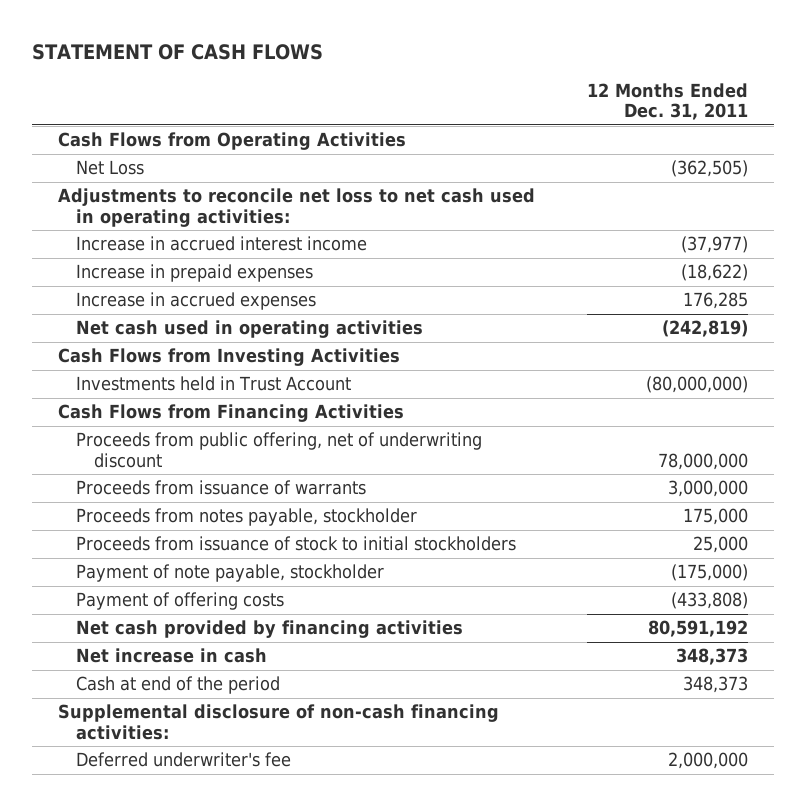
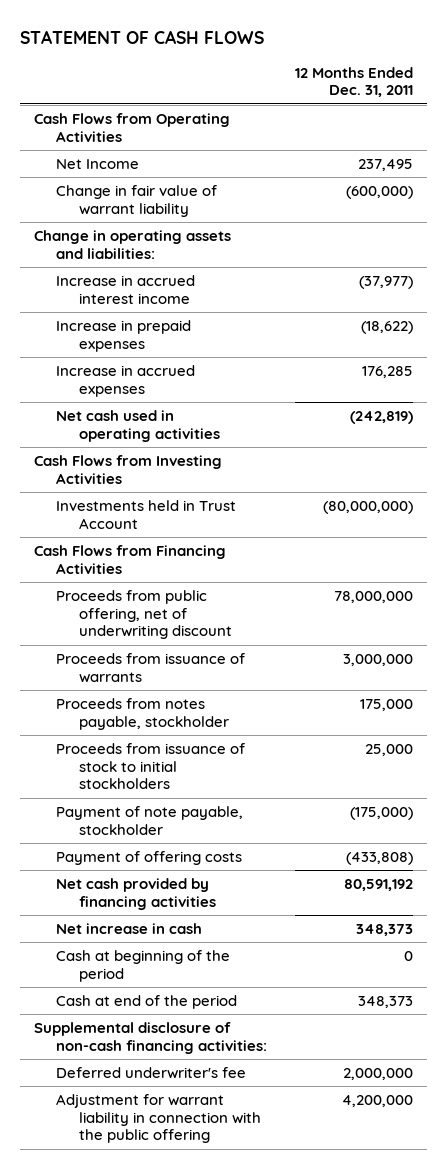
[57,188,535,227] Adjustments to reconcile net loss to net cash used in operating activities: -> none
[75,160,144,176] Net Loss -> [56,158,140,169] Net Income
[670,160,748,178] (362,505) -> [358,158,414,171] 237,495
none -> [56,184,218,217] Change in fair value of warrant liability
none -> [34,229,232,259] Change in operating assets and liabilities:
none -> [56,949,231,982] Cash at beginning of the period
none -> [56,1093,261,1144] Adjustment for warrant liability in connection with the public offering

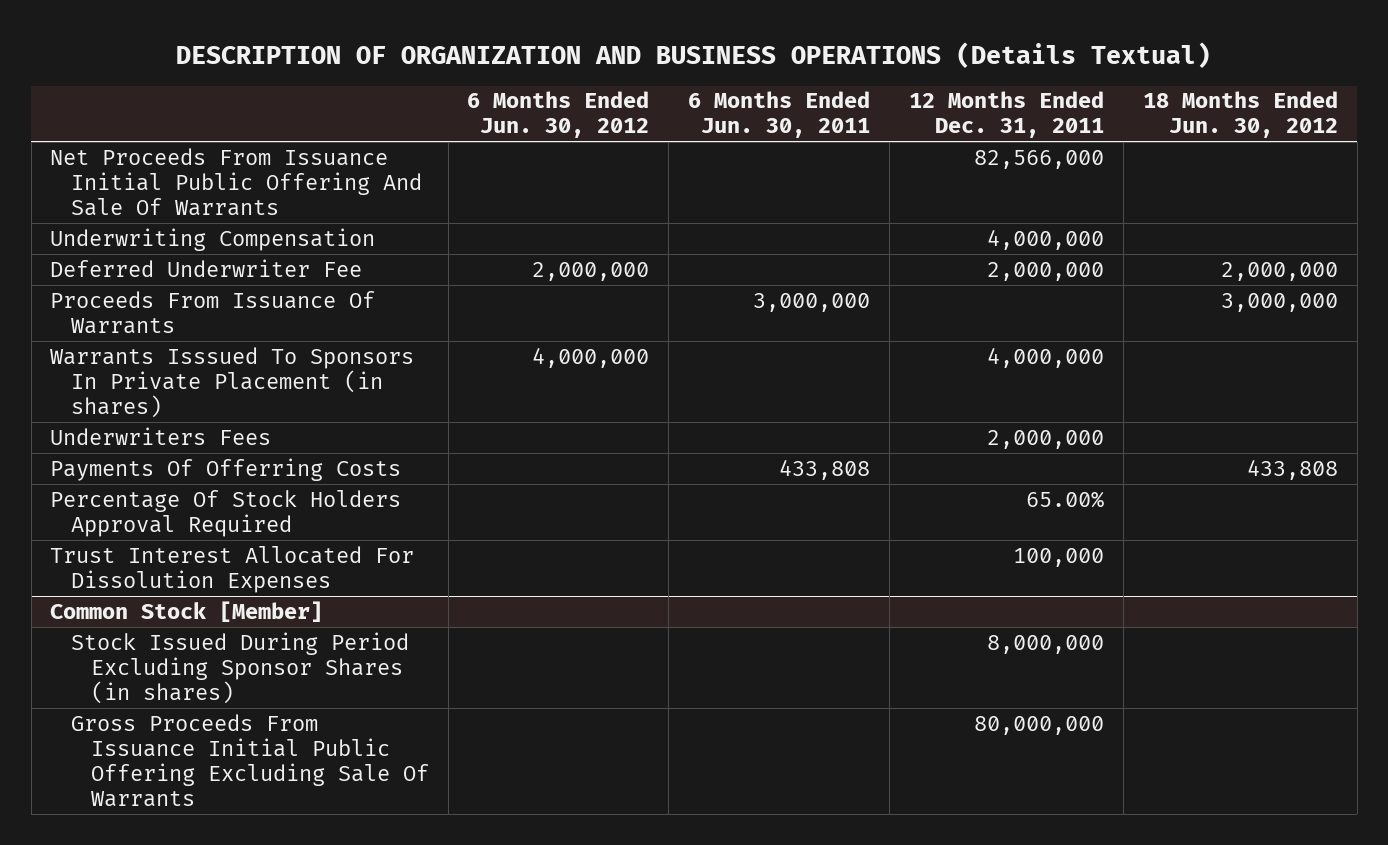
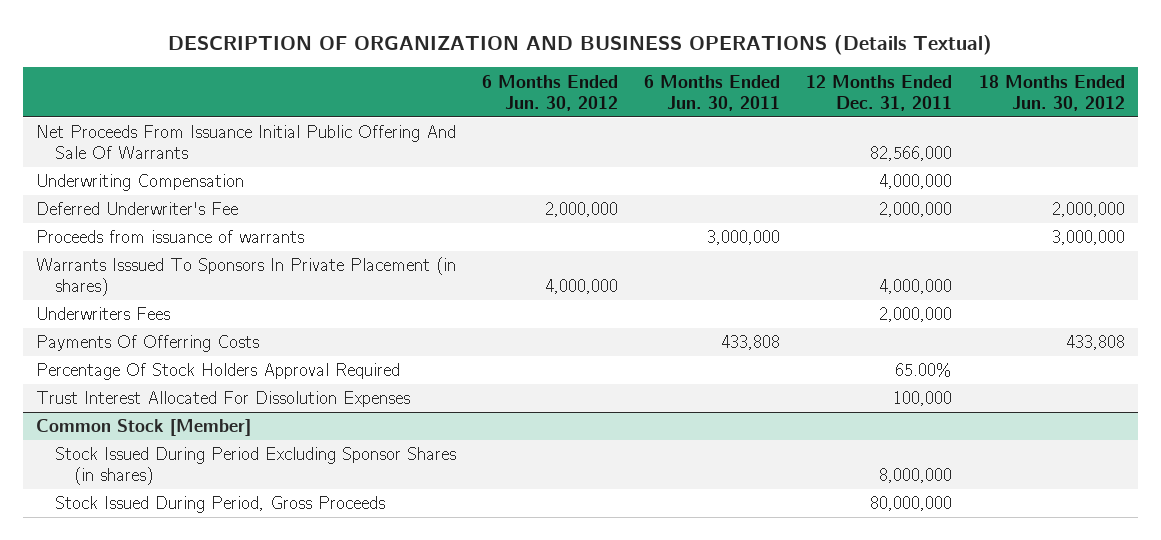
[50,258,363,277] Deferred Underwriter Fee -> [36,202,239,216] Deferred Underwriter's Fee
[50,290,376,334] Proceeds From Issuance Of Warrants -> [36,230,305,244] Proceeds from issuance of warrants
[70,713,429,807] Gross Proceeds From Issuance Initial Public Offering Excluding Sale Of Warrants -> [55,496,386,514] Stock Issued During Period, Gross Proceeds

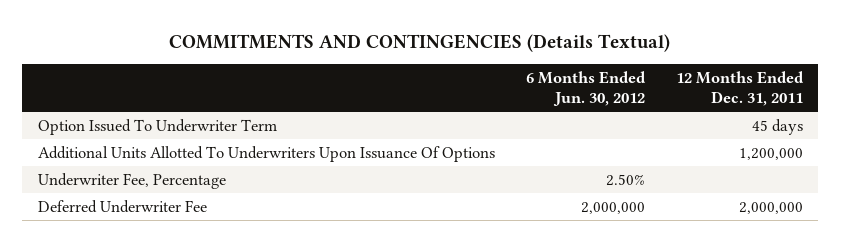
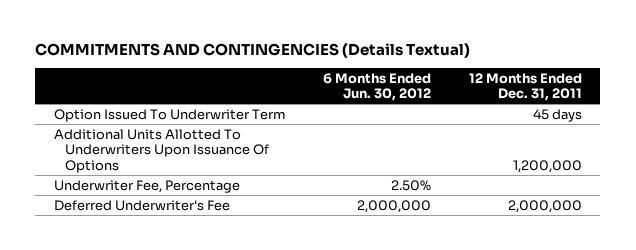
[37,199,207,213] Deferred Underwriter Fee -> [53,199,230,211] Deferred Underwriter's Fee

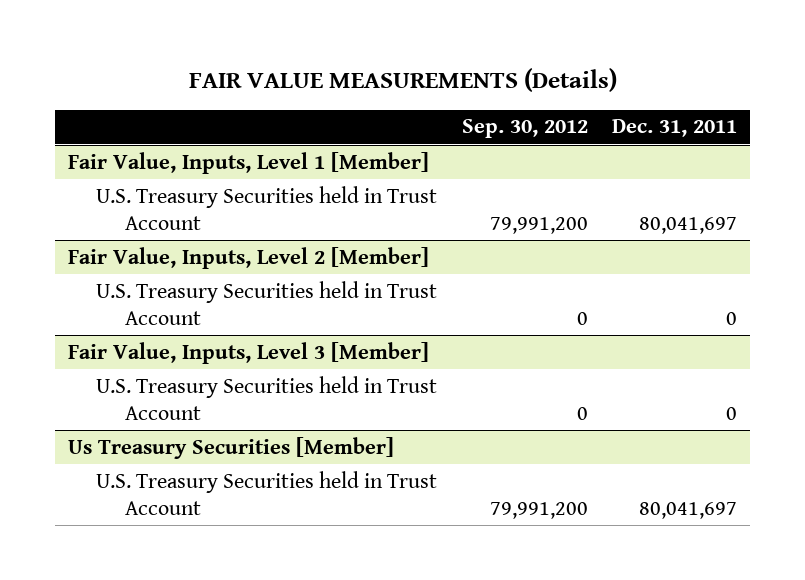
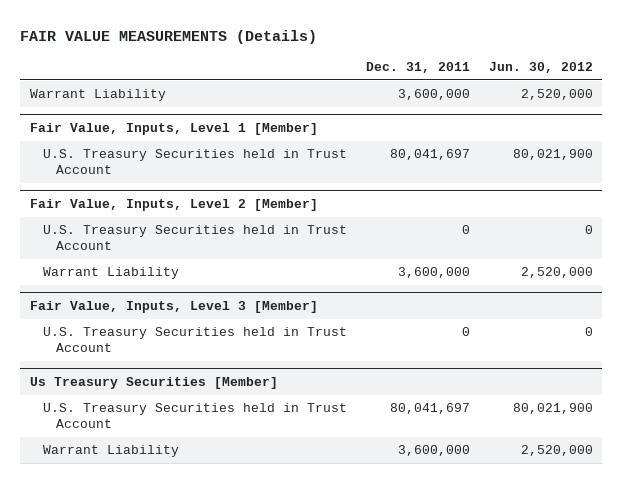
[461,119,588,139] Sep. 30, 2012 -> none
none -> [488,62,593,74] Jun. 30, 2012
none -> [29,89,166,102] Warrant Liability
none -> [42,267,179,280] Warrant Liability
none -> [42,445,179,458] Warrant Liability

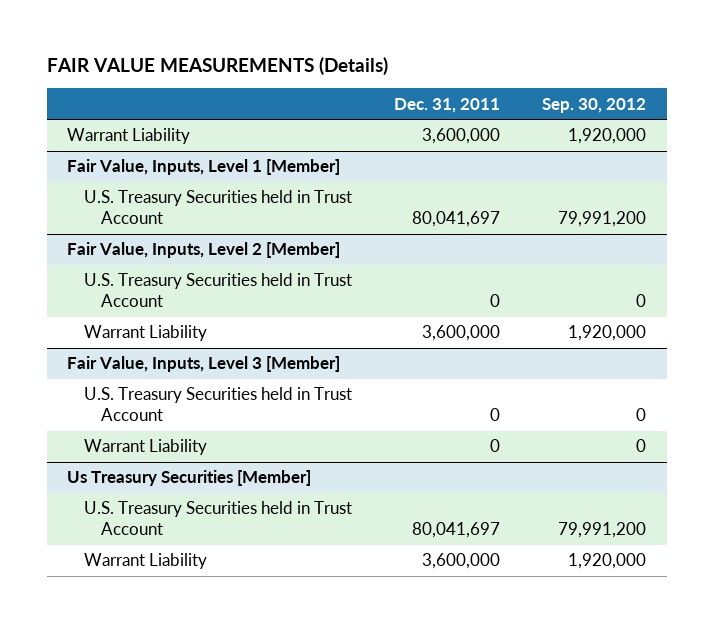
[488,62,593,74] Jun. 30, 2012 -> none
none -> [541,97,646,113] Sep. 30, 2012
none -> [83,439,207,456] Warrant Liability

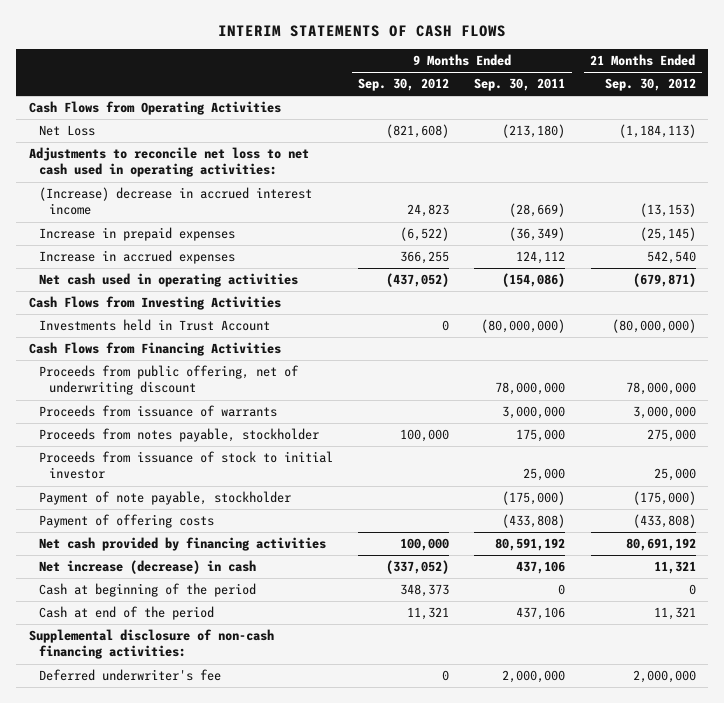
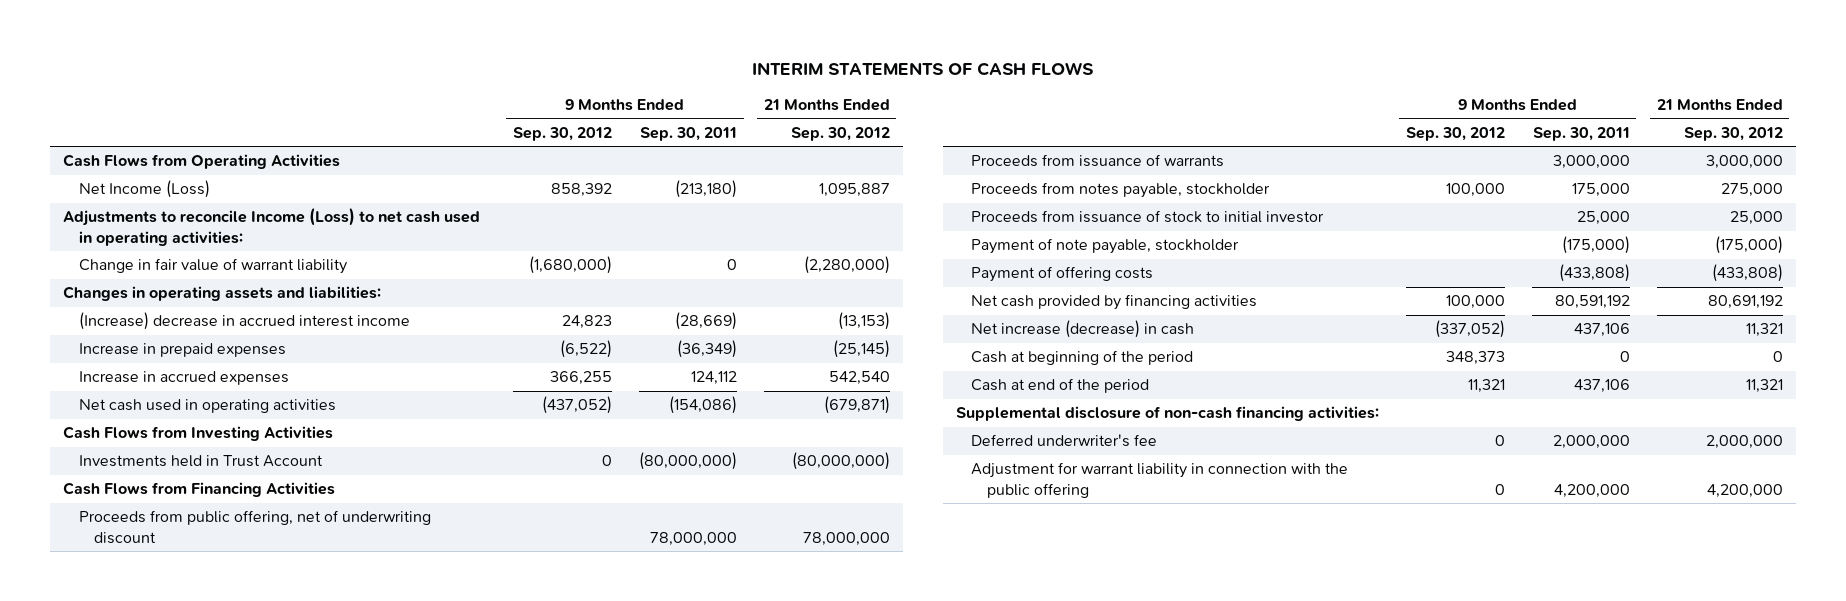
[38,125,95,137] Net Loss -> [78,180,210,199] Net Income (Loss)
[386,124,450,139] (821,608) -> [551,183,613,198] 858,392
[618,124,696,139] (1,184,113) -> [818,183,890,198] 1,095,887
[28,147,309,178] Adjustments to reconcile net loss to net cash used in operating activities: -> [63,208,481,246] Adjustments to reconcile Income (Loss) to net cash used in operating activities:
none -> [78,258,347,275] Change in fair value of warrant liability
none -> [63,286,382,302] Changes in operating assets and liabilities:
none -> [971,462,1349,498] Adjustment for warrant liability in connection with the public offering

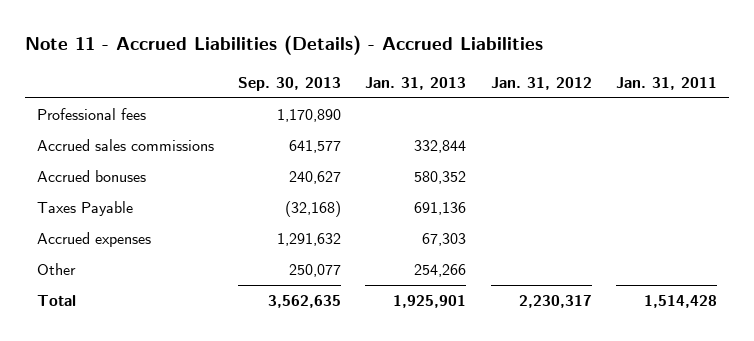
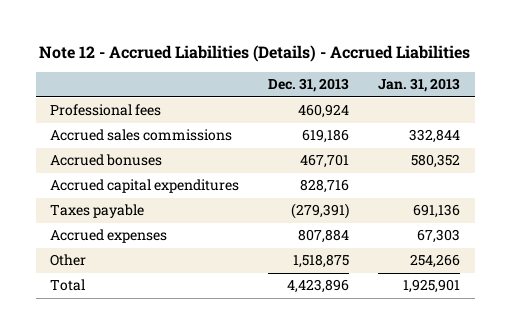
[25,35,544,56] Note 11 - Accrued Liabilities (Details) - Accrued Liabilities -> [39,44,471,62] Note 12 - Accrued Liabilities (Details) - Accrued Liabilities
[238,76,342,91] Sep. 30, 2013 -> none
[490,76,592,90] Jan. 31, 2012 -> none
[615,76,717,90] Jan. 31, 2011 -> none
none -> [268,78,350,93] Dec. 31, 2013
none -> [50,179,240,194] Accrued capital expenditures
[37,201,134,217] Taxes Payable -> [50,204,145,219] Taxes payable

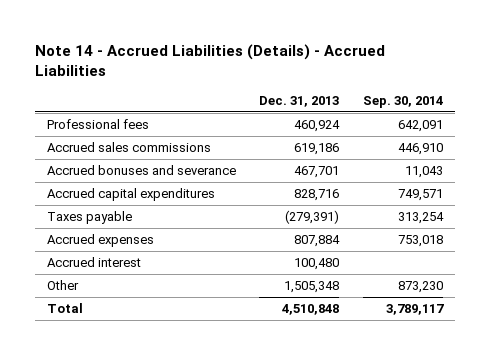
[39,44,471,62] Note 12 - Accrued Liabilities (Details) - Accrued Liabilities -> [35,43,386,77] Note 14 - Accrued Liabilities (Details) - Accrued Liabilities
[378,78,461,93] Jan. 31, 2013 -> none
none -> [362,96,443,109] Sep. 30, 2014
[50,154,163,167] Accrued bonuses -> [46,165,236,176] Accrued bonuses and severance
none -> [46,257,141,268] Accrued interest
[293,254,350,269] 1,518,875 -> [284,281,340,294] 1,505,348
[287,279,350,294] 4,423,896 -> [282,304,340,316] 4,510,848

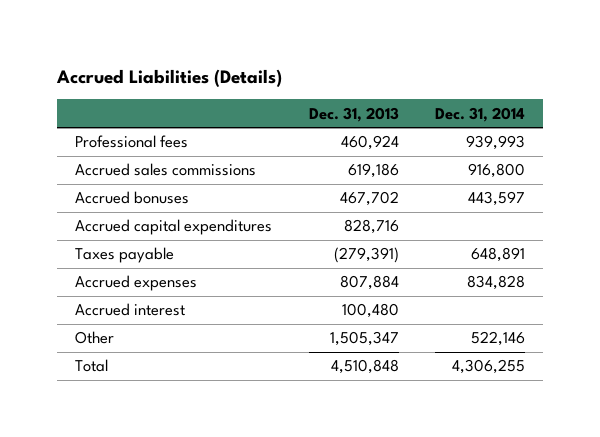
[35,43,386,77] Note 14 - Accrued Liabilities (Details) - Accrued Liabilities -> [56,68,283,87] Accrued Liabilities (Details)
[362,96,443,109] Sep. 30, 2014 -> none
none -> [435,106,526,122] Dec. 31, 2014
[46,165,236,176] Accrued bonuses and severance -> [75,191,190,205] Accrued bonuses
[294,166,340,179] 467,701 -> [339,191,399,207] 467,702
[284,281,340,294] 1,505,348 -> [329,331,399,347] 1,505,347

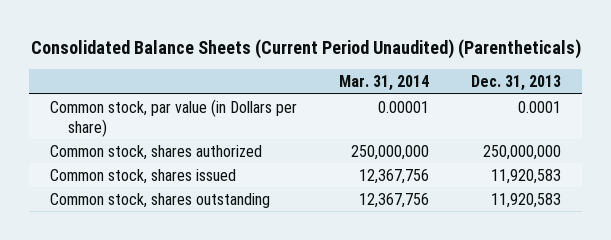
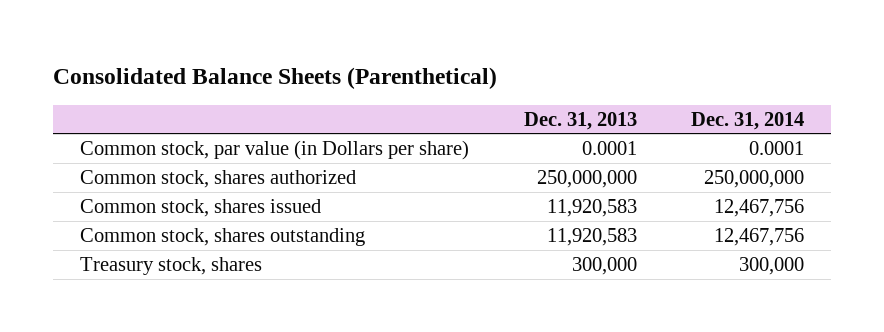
[30,38,581,59] Consolidated Balance Sheets (Current Period Unaudited) (Parentheticals) -> [52,67,497,90] Consolidated Balance Sheets (Parenthetical)
[339,75,430,92] Mar. 31, 2014 -> none
none -> [691,111,805,130] Dec. 31, 2014
none -> [80,256,263,275] Treasury stock, shares

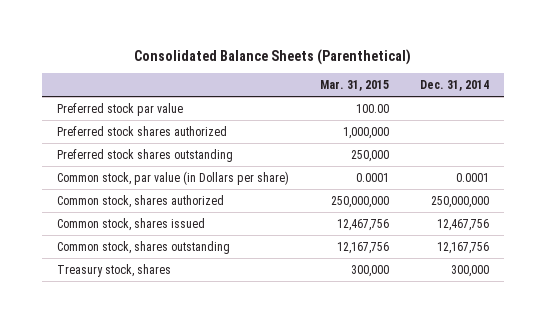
[523,111,637,130] Dec. 31, 2013 -> none
none -> [320,79,390,91] Mar. 31, 2015
none -> [57,102,184,116] Preferred stock par value
none -> [57,125,228,136] Preferred stock shares authorized
none -> [57,148,234,162] Preferred stock shares outstanding
[714,227,805,246] 12,467,756 -> [436,241,489,254] 12,167,756

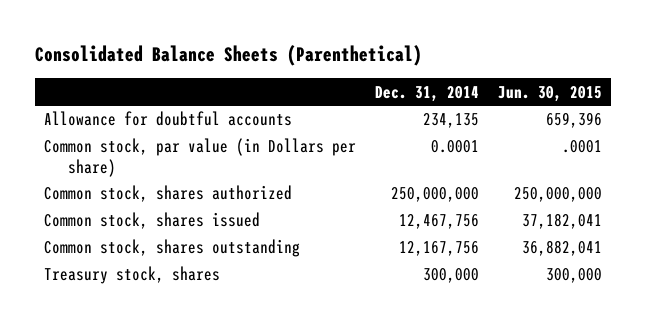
[320,79,390,91] Mar. 31, 2015 -> none
none -> [497,85,602,102] Jun. 30, 2015
[57,102,184,116] Preferred stock par value -> none
[57,125,228,136] Preferred stock shares authorized -> none
[57,148,234,162] Preferred stock shares outstanding -> none
none -> [44,111,293,127] Allowance for doubtful accounts

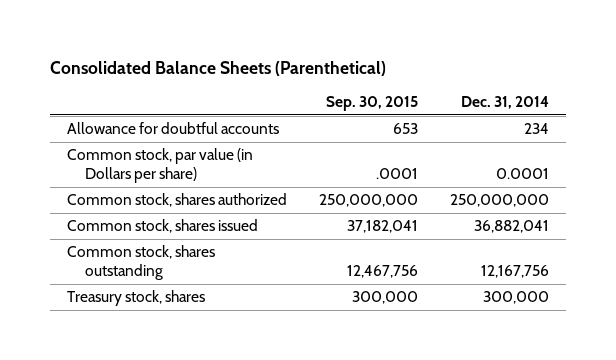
[497,85,602,102] Jun. 30, 2015 -> none
none -> [325,96,418,112] Sep. 30, 2015
[422,113,479,129] 234,135 -> [524,123,550,135] 234
[398,214,479,230] 12,467,756 -> [474,220,550,234] 36,882,041

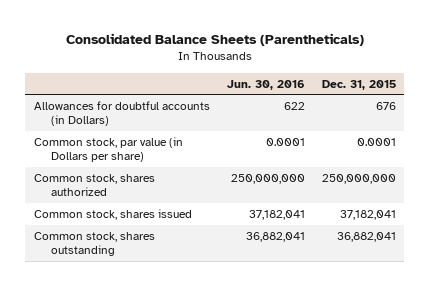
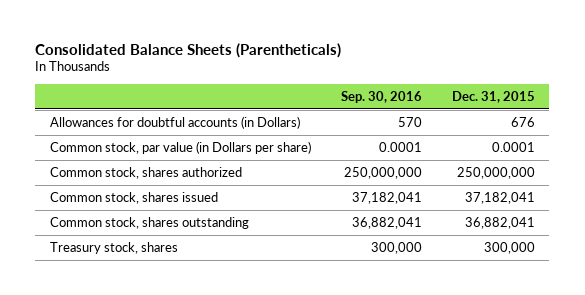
[226,79,305,90] Jun. 30, 2016 -> none
none -> [340,90,422,103] Sep. 30, 2016
none -> [50,241,179,254] Treasury stock, shares

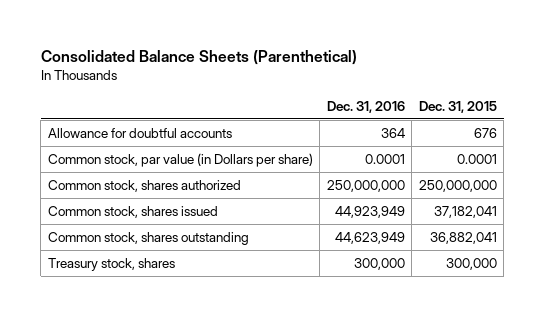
[35,42,342,58] Consolidated Balance Sheets (Parentheticals) -> [40,49,357,65] Consolidated Balance Sheets (Parenthetical)
[340,90,422,103] Sep. 30, 2016 -> none
none -> [326,100,405,113] Dec. 31, 2016
[50,115,301,129] Allowances for doubtful accounts (in Dollars) -> [47,127,232,138] Allowance for doubtful accounts

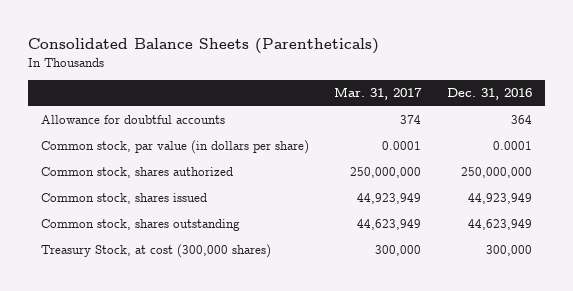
[40,49,357,65] Consolidated Balance Sheets (Parenthetical) -> [28,37,380,54] Consolidated Balance Sheets (Parentheticals)
[418,100,497,113] Dec. 31, 2015 -> none
none -> [334,87,423,101] Mar. 31, 2017
[47,152,313,167] Common stock, par value (in Dollars per share) -> [40,140,309,155] Common stock, par value (in dollars per share)
[47,257,175,271] Treasury stock, shares -> [40,244,271,259] Treasury Stock, at cost (300,000 shares)

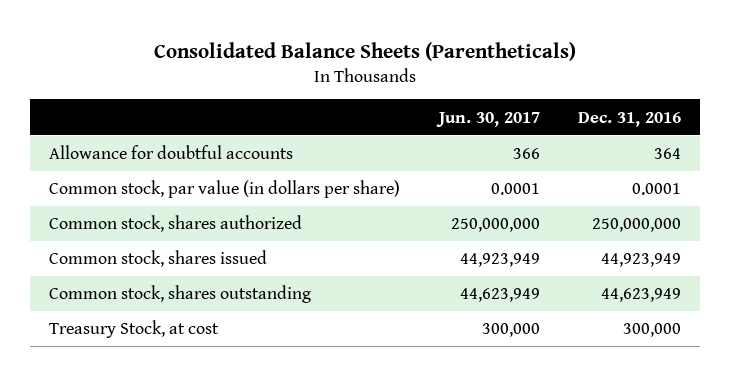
[334,87,423,101] Mar. 31, 2017 -> none
none -> [435,111,540,127] Jun. 30, 2017
[40,244,271,259] Treasury Stock, at cost (300,000 shares) -> [49,320,220,339] Treasury Stock, at cost

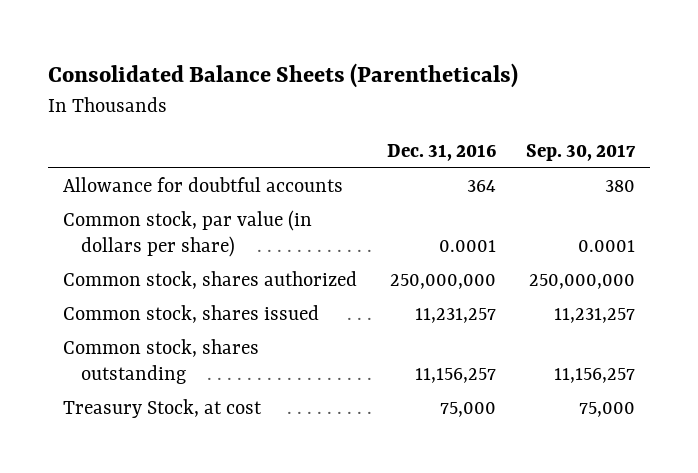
[435,111,540,127] Jun. 30, 2017 -> none
none -> [526,144,637,162] Sep. 30, 2017
[600,253,681,268] 44,923,949 -> [415,308,497,324] 11,231,257
[600,288,681,303] 44,623,949 -> [415,368,497,384] 11,156,257
[622,323,681,338] 300,000 -> [440,402,497,418] 75,000

